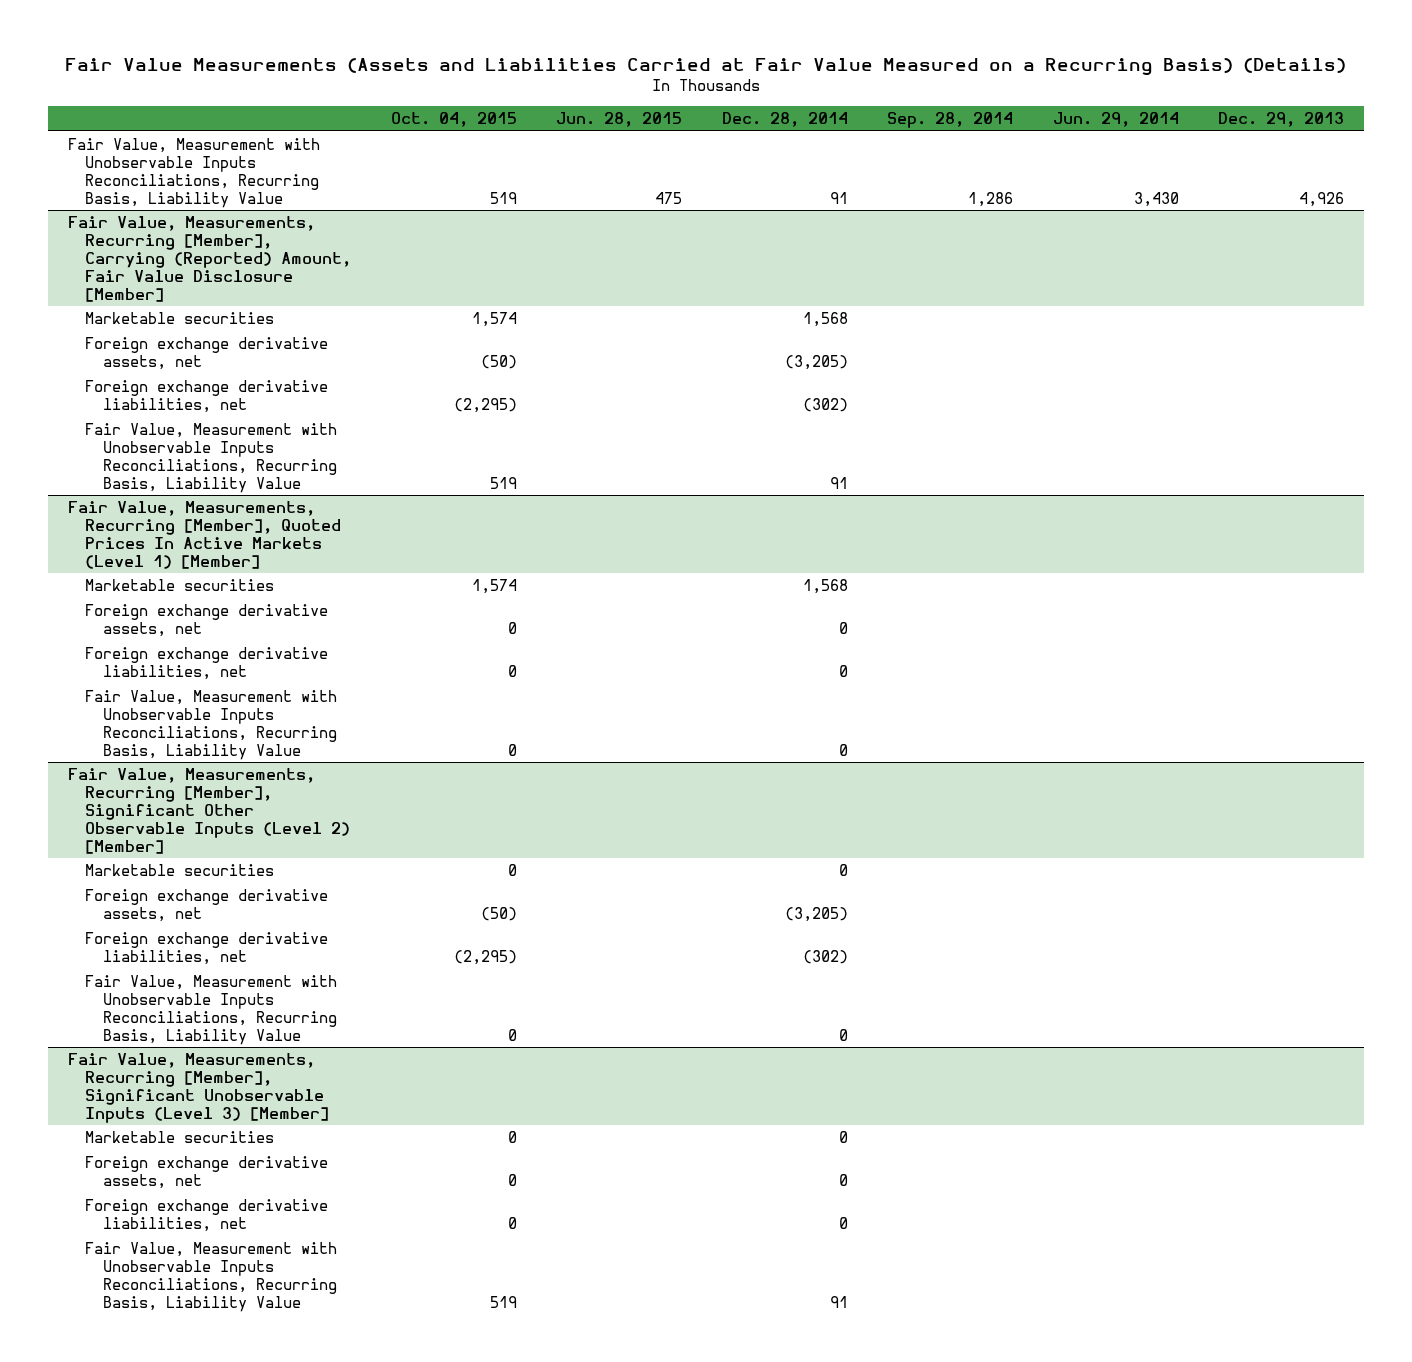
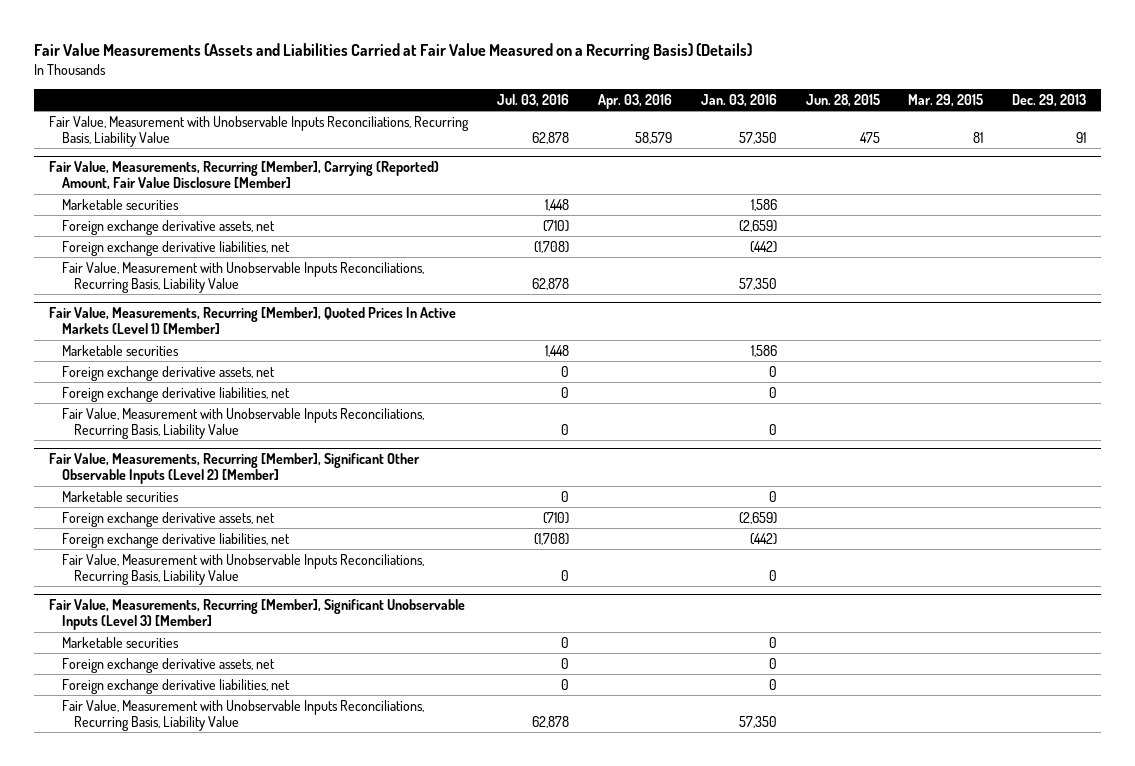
[390,111,517,127] Oct. 04, 2015 -> none
[721,111,848,127] Dec. 28, 2014 -> none
[887,111,1014,128] Sep. 28, 2014 -> none
[1052,111,1179,127] Jun. 29, 2014 -> none
none -> [496,93,569,107] Jul. 03, 2016
none -> [597,93,672,109] Apr. 03, 2016
none -> [700,93,777,107] Jan. 03, 2016
none -> [908,93,984,107] Mar. 29, 2015
[1299,191,1345,207] 4,926 -> [1076,131,1087,143] 91

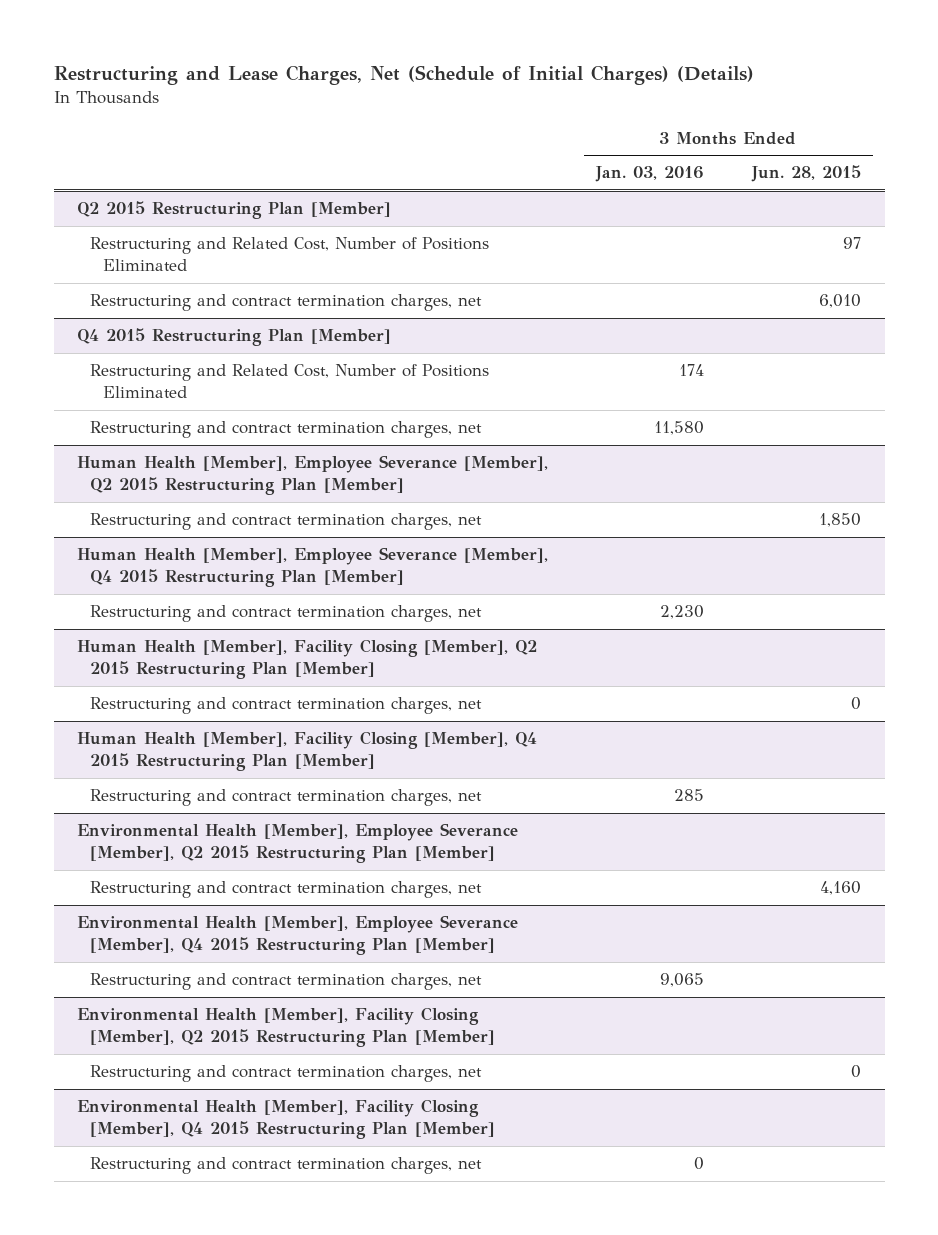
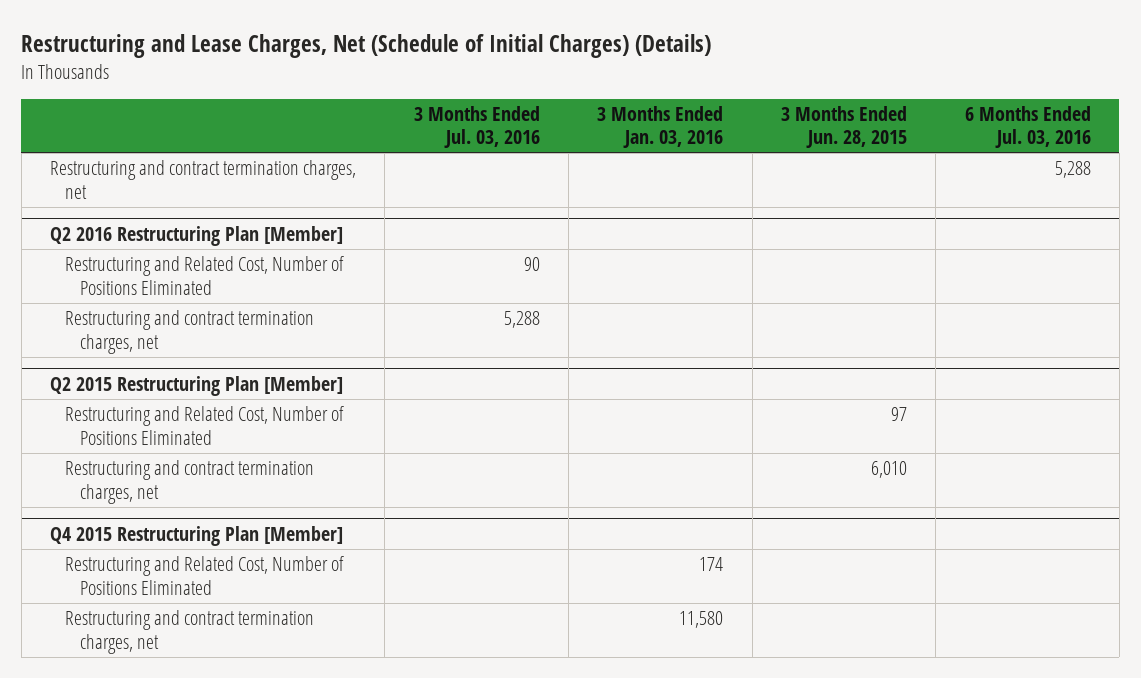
none -> [413,105,540,149] 3 Months Ended Jul. 03, 2016
none -> [964,105,1091,149] 6 Months Ended Jul. 03, 2016
none -> [49,160,356,199] Restructuring and contract termination charges, net
none -> [49,225,343,246] Q2 2016 Restructuring Plan [Member]
none -> [64,256,344,295] Restructuring and Related Cost, Number of Positions Eliminated
none -> [64,310,314,354] Restructuring and contract termination charges, net
[77,455,549,496] Human Health [Member], Employee Severance [Member], Q2 2015 Restructuring Plan [Member] -> none
[90,513,483,531] Restructuring and contract termination charges, net -> none
[77,547,549,588] Human Health [Member], Employee Severance [Member], Q4 2015 Restructuring Plan [Member] -> none
[90,605,483,623] Restructuring and contract termination charges, net -> none
[77,639,538,680] Human Health [Member], Facility Closing [Member], Q2 2015 Restructuring Plan [Member] -> none
[90,697,483,715] Restructuring and contract termination charges, net -> none
[77,731,538,772] Human Health [Member], Facility Closing [Member], Q4 2015 Restructuring Plan [Member] -> none
[90,789,483,807] Restructuring and contract termination charges, net -> none
[77,823,519,864] Environmental Health [Member], Employee Severance [Member], Q2 2015 Restructuring Plan [Member] -> none
[90,881,483,899] Restructuring and contract termination charges, net -> none
[77,915,519,956] Environmental Health [Member], Employee Severance [Member], Q4 2015 Restructuring Plan [Member] -> none
[90,973,483,991] Restructuring and contract termination charges, net -> none
[77,1007,496,1048] Environmental Health [Member], Facility Closing [Member], Q2 2015 Restructuring Plan [Member] -> none
[90,1065,483,1083] Restructuring and contract termination charges, net -> none
[77,1099,496,1140] Environmental Health [Member], Facility Closing [Member], Q4 2015 Restructuring Plan [Member] -> none
[90,1157,483,1175] Restructuring and contract termination charges, net -> none

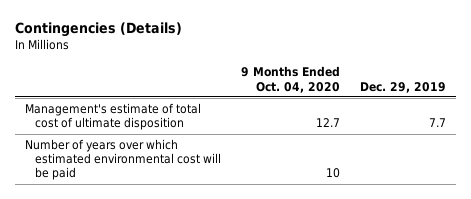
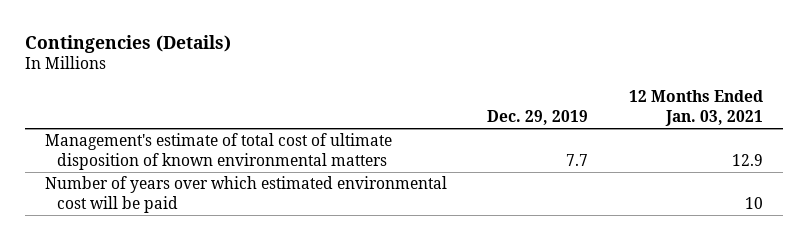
[240,66,340,93] 9 Months Ended Oct. 04, 2020 -> none
none -> [628,90,763,126] 12 Months Ended Jan. 03, 2021
[25,103,202,131] Management's estimate of total cost of ultimate disposition -> [45,133,393,170] Management's estimate of total cost of ultimate disposition of known environmental matters

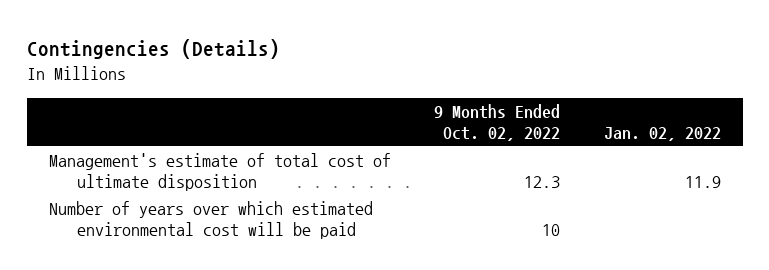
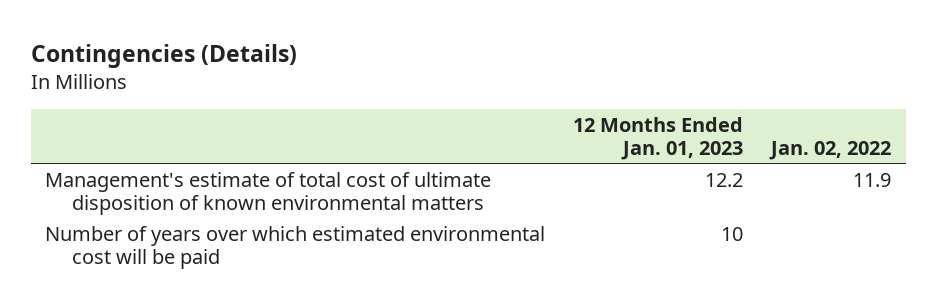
[434,104,561,142] 9 Months Ended Oct. 02, 2022 -> none
none -> [573,116,744,161] 12 Months Ended Jan. 01, 2023
[48,153,391,192] Management's estimate of total cost of ultimate disposition -> [44,171,491,215] Management's estimate of total cost of ultimate disposition of known environmental matters

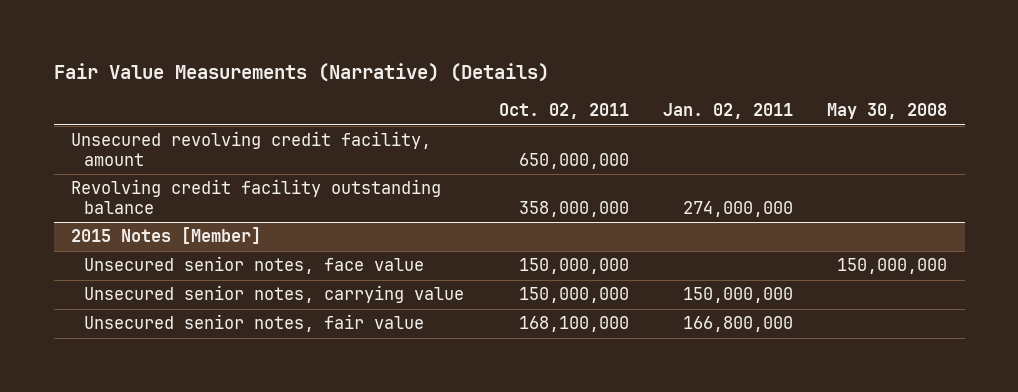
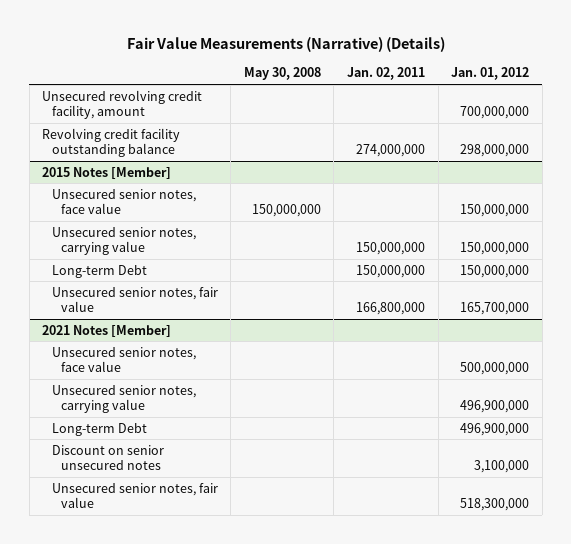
[498,103,629,120] Oct. 02, 2011 -> none
none -> [451,67,530,81] Jan. 01, 2012
none -> [51,264,147,278] Long-term Debt
none -> [42,324,172,337] 2021 Notes [Member]
none -> [51,346,196,373] Unsecured senior notes, face value
none -> [51,384,196,414] Unsecured senior notes, carrying value
none -> [51,422,147,436] Long-term Debt
none -> [51,444,164,471] Discount on senior unsecured notes
none -> [51,482,218,509] Unsecured senior notes, fair value

